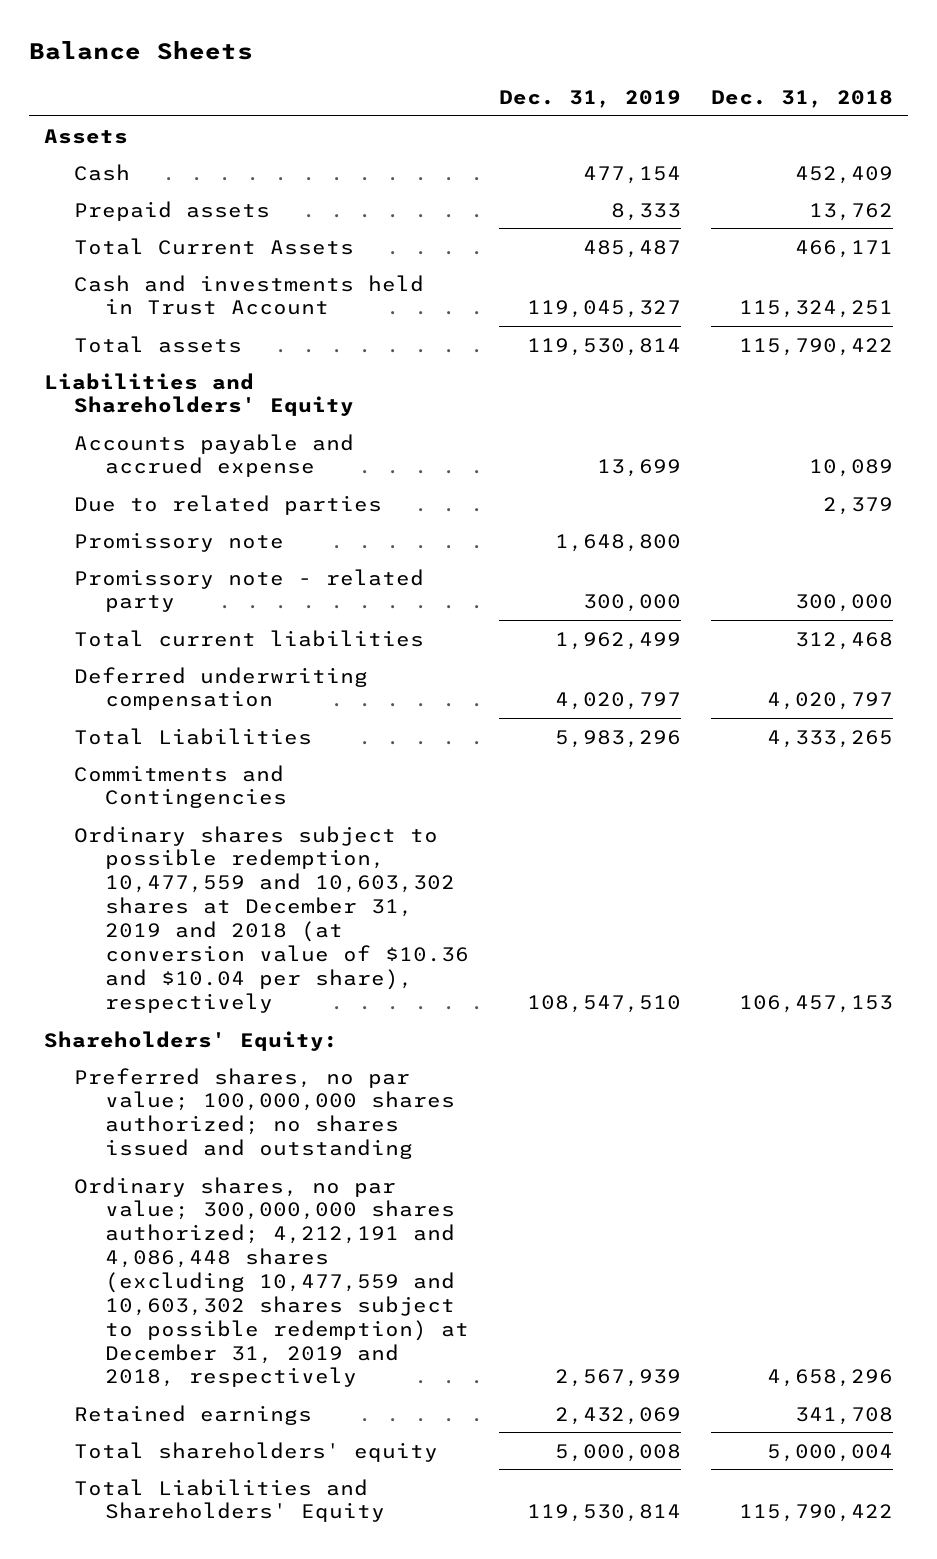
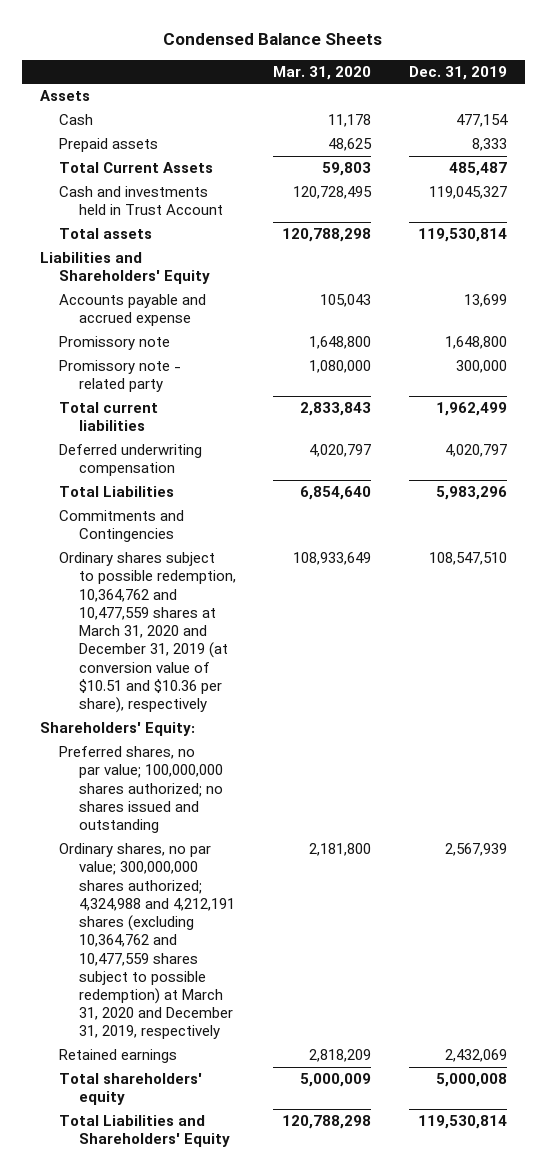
[28,40,253,60] Balance Sheets -> [163,32,383,45] Condensed Balance Sheets
[710,89,893,108] Dec. 31, 2018 -> none
none -> [273,65,372,80] Mar. 31, 2020
[74,494,383,515] Due to related parties -> none
[74,825,469,1013] Ordinary shares subject to possible redemption, 10,477,559 and 10,603,302 shares at December 31, 2019 and 2018 (at conversion value of $10.36 and $10.04 per share), respectively -> [59,552,236,713] Ordinary shares subject to possible redemption, 10,364,762 and 10,477,559 shares at March 31, 2020 and December 31, 2019 (at conversion value of $10.51 and $10.36 per share), respectively
[74,1176,469,1388] Ordinary shares, no par value; 300,000,000 shares authorized; 4,212,191 and 4,086,448 shares (excluding 10,477,559 and 10,603,302 shares subject to possible redemption) at December 31, 2019 and 2018, respectively -> [59,843,235,1040] Ordinary shares, no par value; 300,000,000 shares authorized; 4,324,988 and 4,212,191 shares (excluding 10,364,762 and 10,477,559 shares subject to possible redemption) at March 31, 2020 and December 31, 2019, respectively

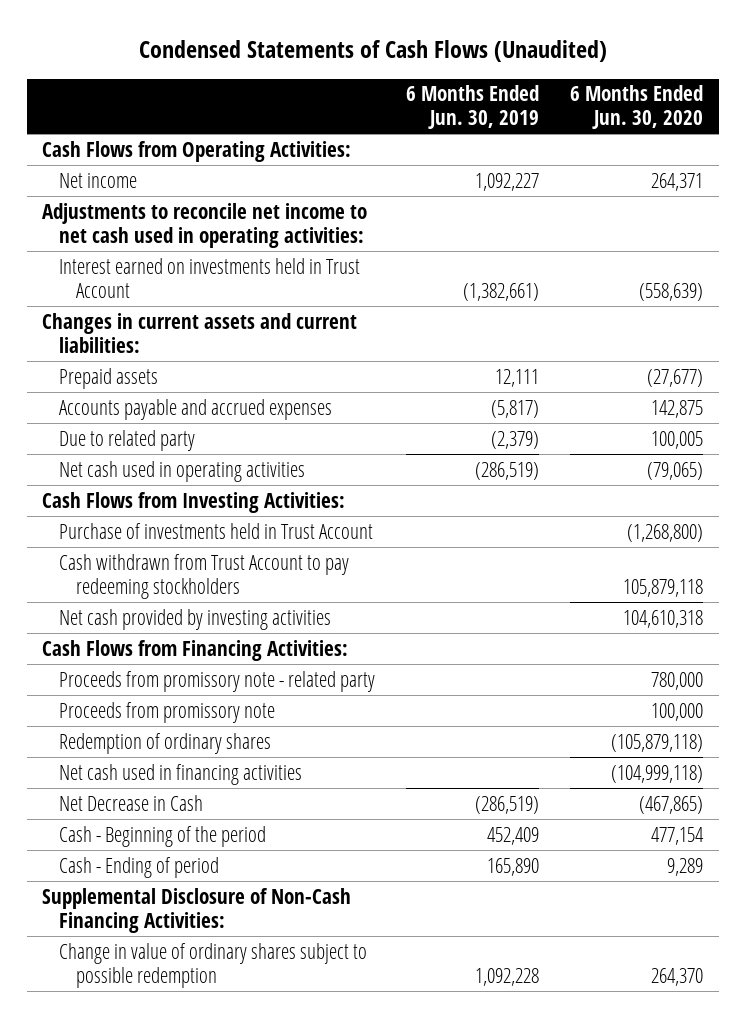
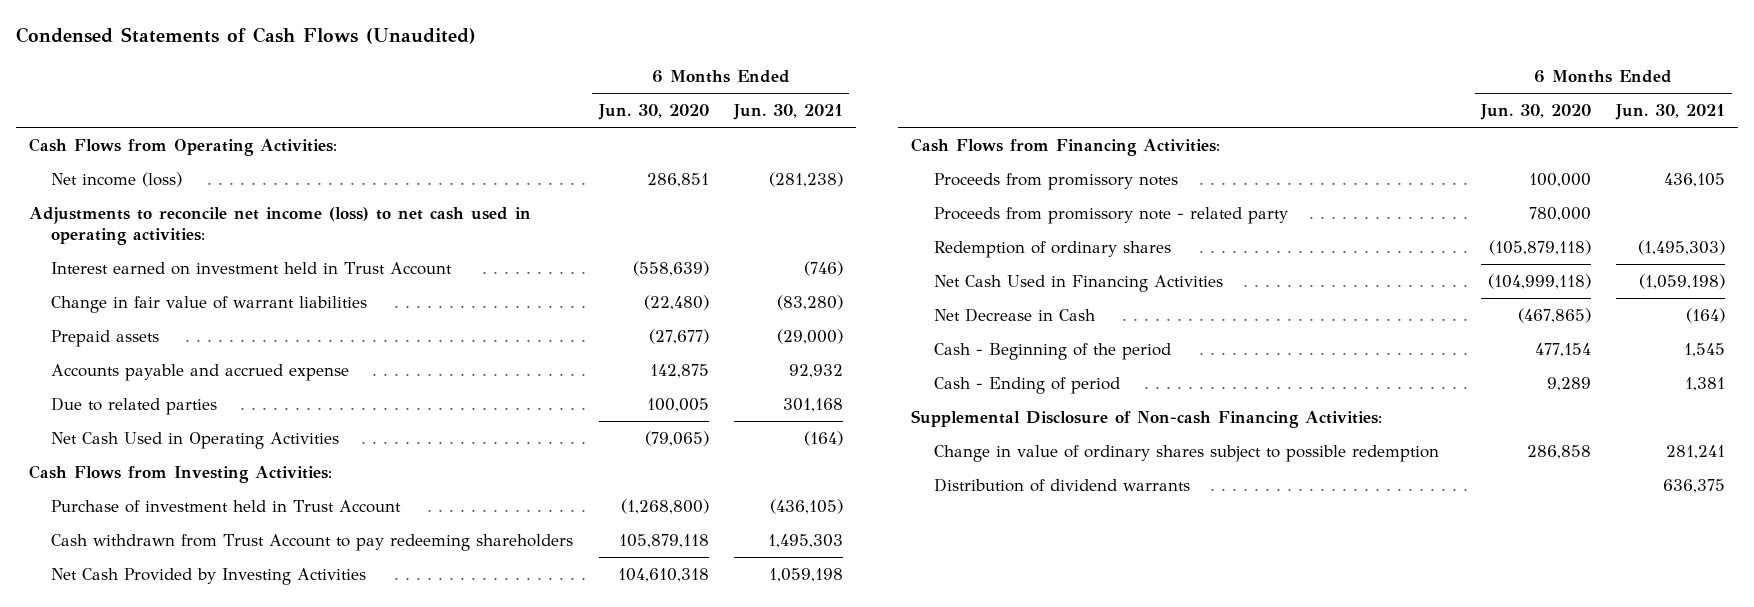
[406,85,540,130] 6 Months Ended Jun. 30, 2019 -> none
none -> [733,104,844,121] Jun. 30, 2021
[42,312,358,353] Changes in current assets and current liabilities: -> none
[59,172,138,188] Net income -> [51,171,183,187] Net income (loss)
[651,172,704,191] 264,371 -> [646,172,709,187] 286,851
[42,202,368,248] Adjustments to reconcile net income to net cash used in operating activities: -> [28,206,531,246] Adjustments to reconcile net income (loss) to net cash used in operating activities:
[59,257,361,298] Interest earned on investments held in Trust Account -> [51,261,453,275] Interest earned on investment held in Trust Account
none -> [51,295,368,313] Change in fair value of warrant liabilities
[59,398,333,420] Accounts payable and accrued expenses -> [51,363,350,381] Accounts payable and accrued expense
[59,429,196,451] Due to related party -> [51,396,218,415] Due to related parties
[59,460,306,482] Net cash used in operating activities -> [51,431,340,449] Net Cash Used in Operating Activities
[59,522,374,539] Purchase of investments held in Trust Account -> [51,499,402,513] Purchase of investment held in Trust Account
[59,553,350,599] Cash withdrawn from Trust Account to pay redeeming stockholders -> [51,533,574,551] Cash withdrawn from Trust Account to pay redeeming shareholders
[59,608,332,630] Net cash provided by investing activities -> [51,567,367,585] Net Cash Provided by Investing Activities
none -> [933,172,1178,190] Proceeds from promissory notes
[59,701,276,723] Proceeds from promissory note -> none
[59,763,303,785] Net cash used in financing activities -> [933,274,1223,292] Net Cash Used in Financing Activities
[42,887,352,933] Supplemental Disclosure of Non-Cash Financing Activities: -> [910,409,1382,428] Supplemental Disclosure of Non-cash Financing Activities:
[651,967,704,986] 264,370 -> [1527,444,1592,459] 286,858
none -> [933,477,1190,492] Distribution of dividend warrants

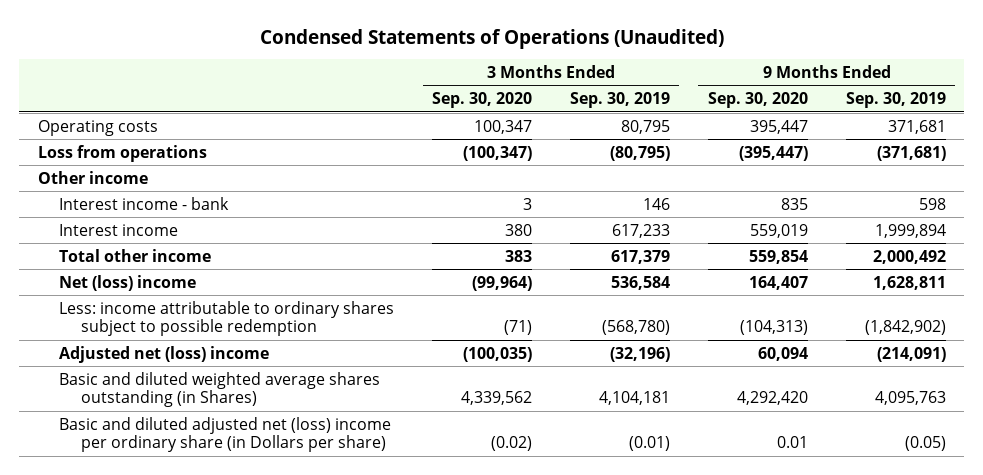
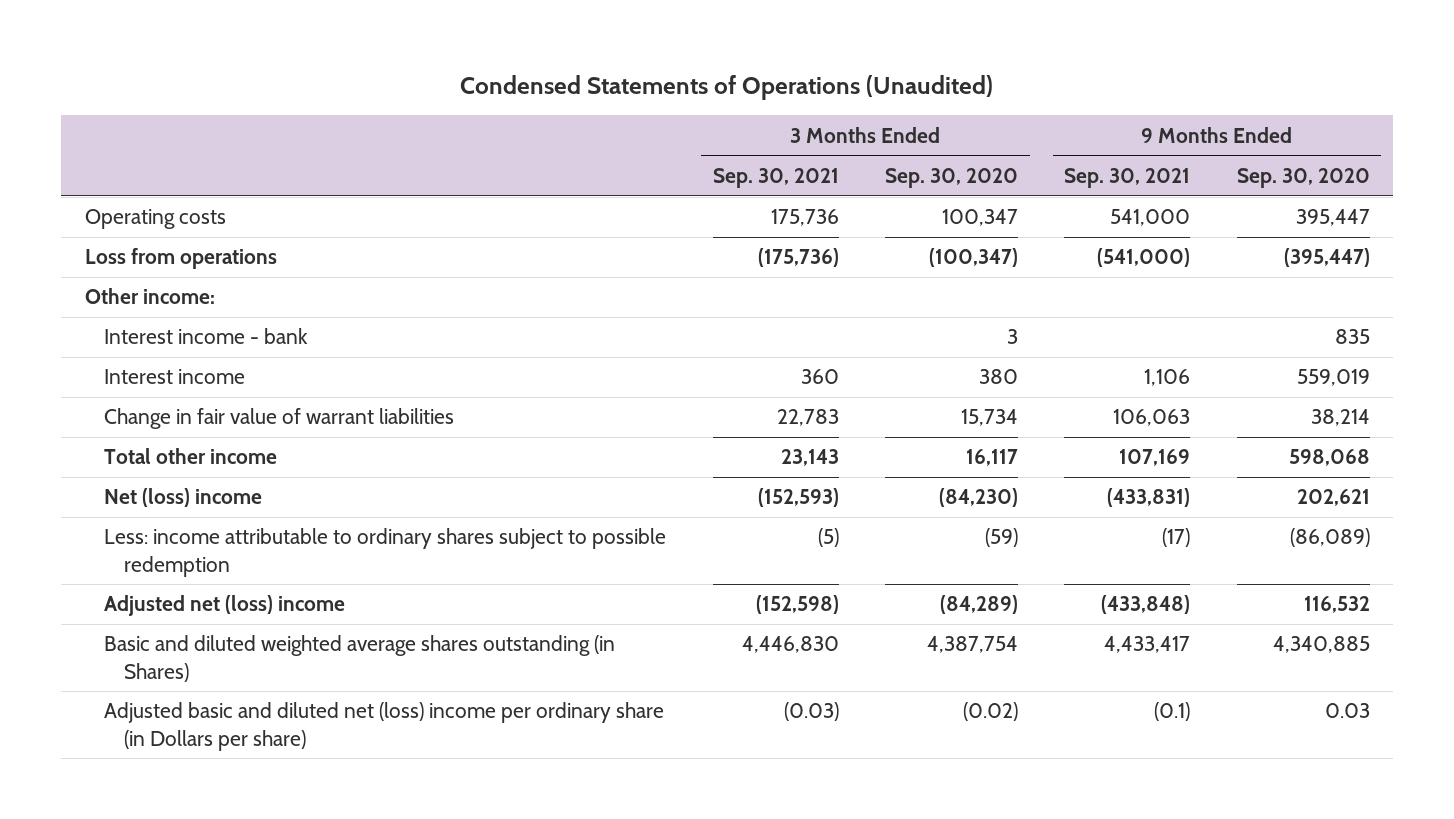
[569,92,670,109] Sep. 30, 2019 -> none
[845,92,946,109] Sep. 30, 2019 -> none
none -> [712,167,839,188] Sep. 30, 2021
none -> [1064,167,1191,188] Sep. 30, 2021
[37,170,148,184] Other income -> [84,288,215,305] Other income:
none -> [104,408,455,430] Change in fair value of warrant liabilities
[505,249,533,262] 383 -> [965,449,1018,467] 16,117
[748,249,808,264] 559,854 -> [1288,449,1370,467] 598,068
[472,275,533,291] (99,964) -> [938,488,1018,508] (84,230)
[748,275,808,290] 164,407 -> [1296,489,1370,507] 202,621
[504,320,533,336] (71) -> [984,528,1018,548] (59)
[739,320,808,336] (104,313) -> [1289,528,1370,548] (86,089)
[463,346,533,362] (100,035) -> [939,595,1018,615] (84,289)
[757,346,808,361] 60,094 -> [1303,596,1370,614] 116,532
[461,391,533,406] 4,339,562 -> [926,636,1018,654] 4,387,754
[736,391,808,406] 4,292,420 -> [1272,636,1370,654] 4,340,885
[59,416,392,453] Basic and diluted adjusted net (loss) income per ordinary share (in Dollars per share) -> [104,702,665,751] Adjusted basic and diluted net (loss) income per ordinary share (in Dollars per share)
[776,436,808,449] 0.01 -> [1324,703,1370,719] 0.03

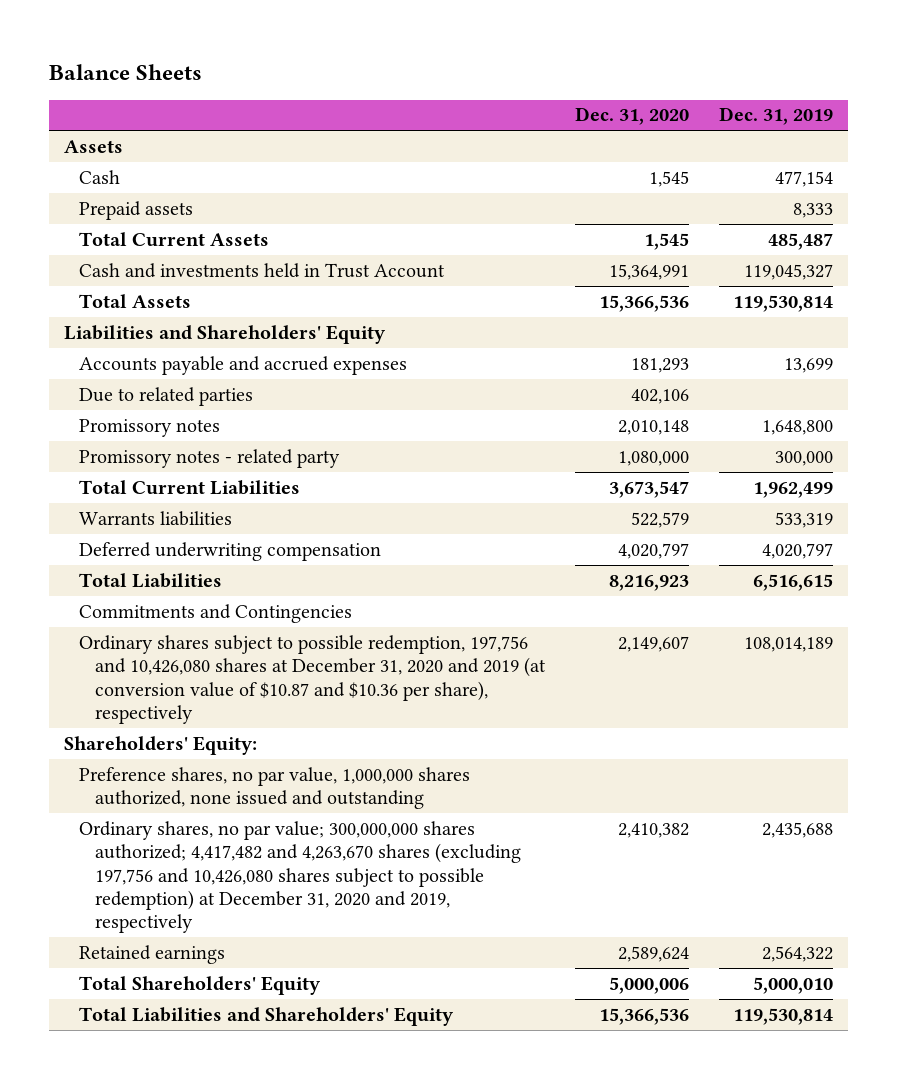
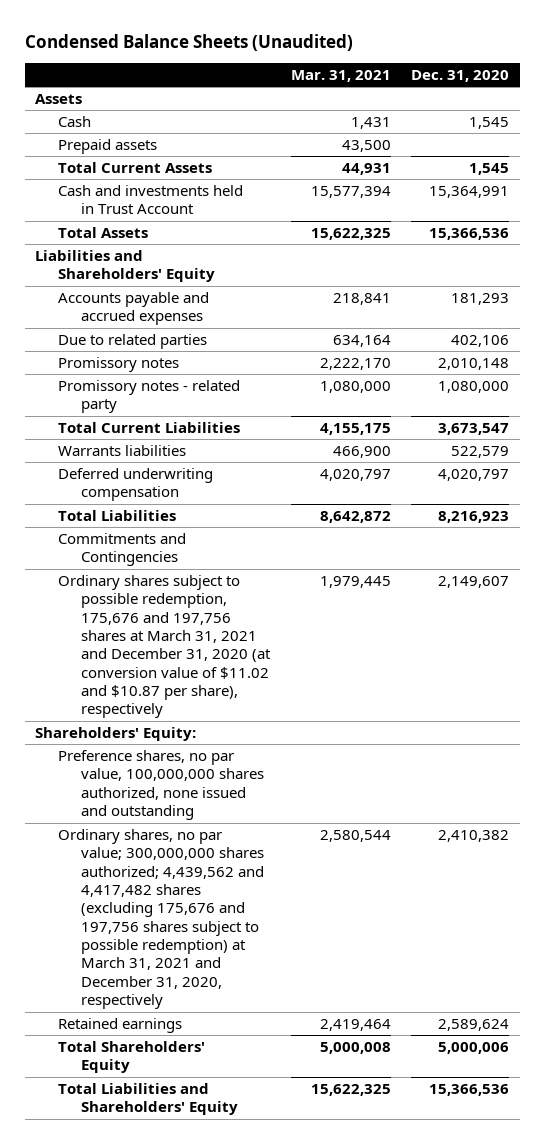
[48,63,202,80] Balance Sheets -> [24,33,353,51] Condensed Balance Sheets (Unaudited)
[718,107,833,126] Dec. 31, 2019 -> none
none -> [290,69,391,82] Mar. 31, 2021
[79,634,546,724] Ordinary shares subject to possible redemption, 197,756 and 10,426,080 shares at December 31, 2020 and 2019 (at conversion value of $10.87 and $10.36 per share), respectively -> [58,575,272,719] Ordinary shares subject to possible redemption, 175,676 and 197,756 shares at March 31, 2021 and December 31, 2020 (at conversion value of $11.02 and $10.87 per share), respectively
[79,766,471,810] Preference shares, no par value, 1,000,000 shares authorized, none issued and outstanding -> [58,750,265,821] Preference shares, no par value, 100,000,000 shares authorized, none issued and outstanding
[79,820,521,934] Ordinary shares, no par value; 300,000,000 shares authorized; 4,417,482 and 4,263,670 shares (excluding 197,756 and 10,426,080 shares subject to possible redemption) at December 31, 2020 and 2019, respectively -> [58,829,265,1010] Ordinary shares, no par value; 300,000,000 shares authorized; 4,439,562 and 4,417,482 shares (excluding 175,676 and 197,756 shares subject to possible redemption) at March 31, 2021 and December 31, 2020, respectively

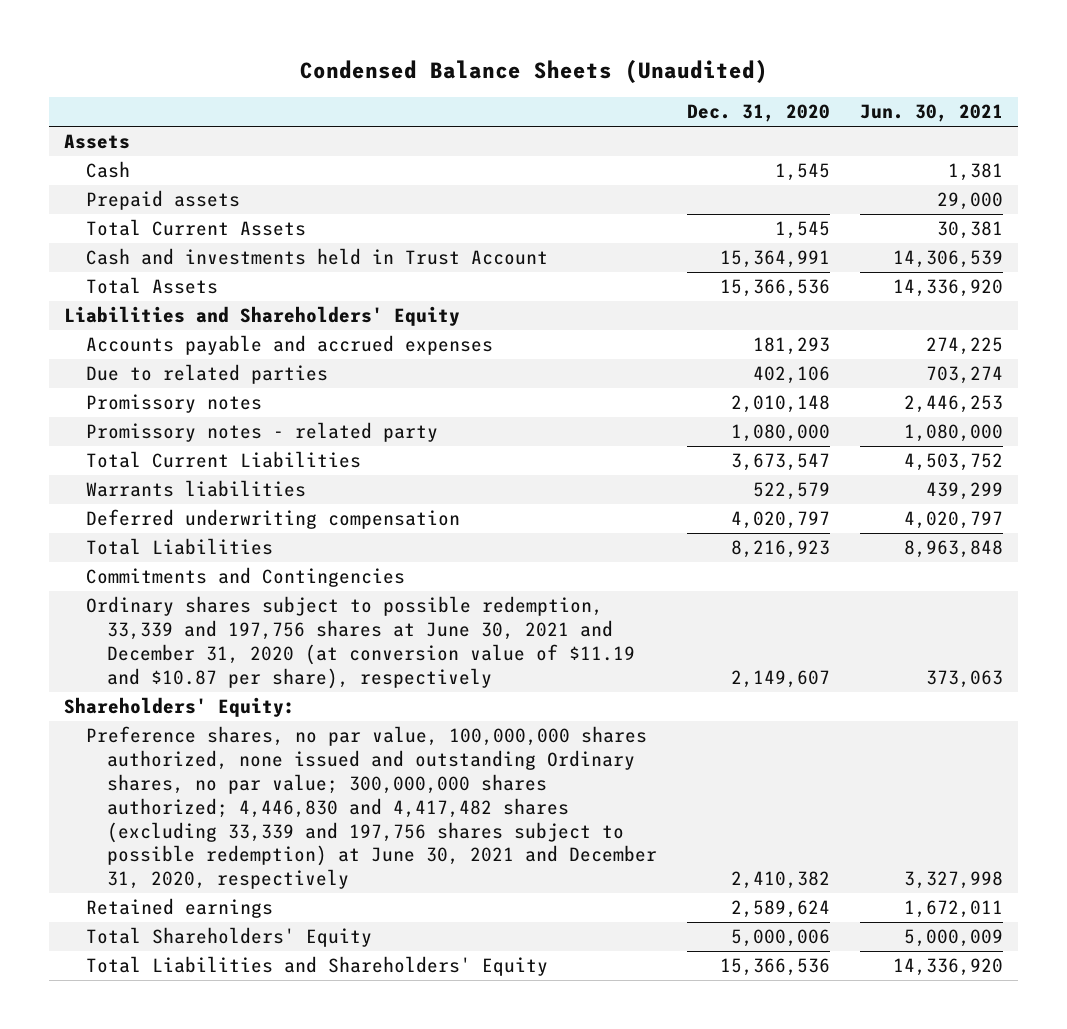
[290,69,391,82] Mar. 31, 2021 -> none
none -> [860,104,1004,123] Jun. 30, 2021
[58,575,272,719] Ordinary shares subject to possible redemption, 175,676 and 197,756 shares at March 31, 2021 and December 31, 2020 (at conversion value of $11.02 and $10.87 per share), respectively -> [85,596,636,689] Ordinary shares subject to possible redemption, 33,339 and 197,756 shares at June 30, 2021 and December 31, 2020 (at conversion value of $11.19 and $10.87 per share), respectively
[58,750,265,821] Preference shares, no par value, 100,000,000 shares authorized, none issued and outstanding -> none
[58,829,265,1010] Ordinary shares, no par value; 300,000,000 shares authorized; 4,439,562 and 4,417,482 shares (excluding 175,676 and 197,756 shares subject to possible redemption) at March 31, 2021 and December 31, 2020, respectively -> [85,726,658,890] Preference shares, no par value, 100,000,000 shares authorized, none issued and outstanding Ordinary shares, no par value; 300,000,000 shares authorized; 4,446,830 and 4,417,482 shares (excluding 33,339 and 197,756 shares subject to possible redemption) at June 30, 2021 and December 31, 2020, respectively

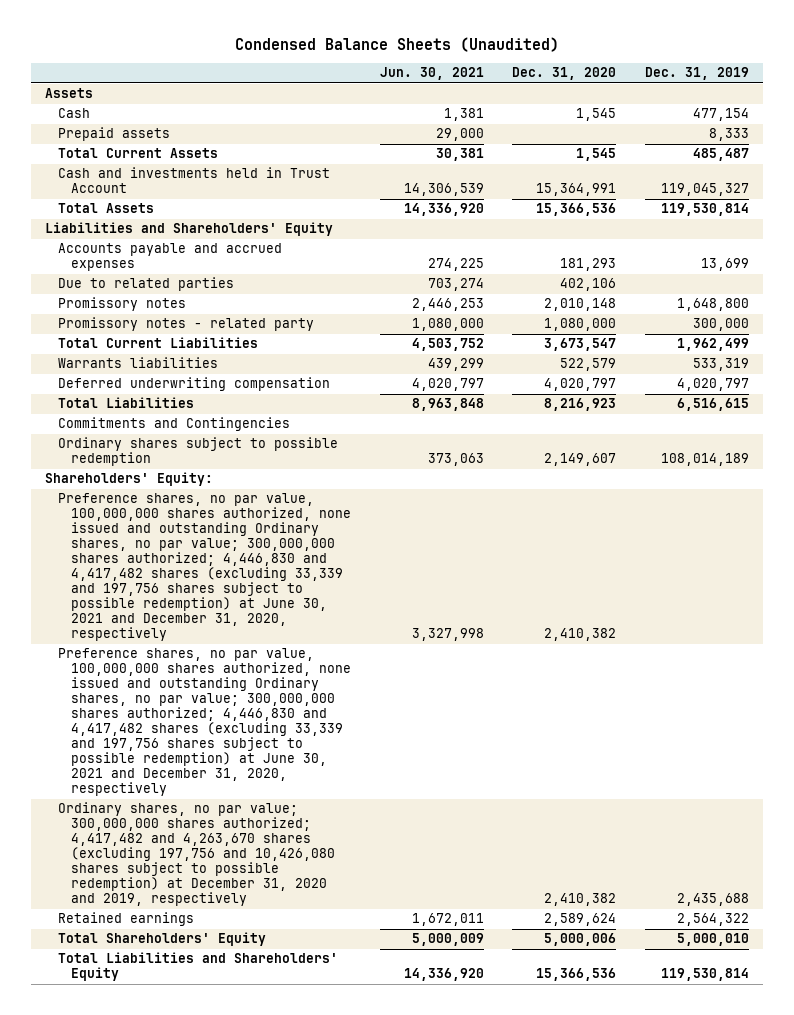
none -> [644,67,749,81] Dec. 31, 2019
[85,596,636,689] Ordinary shares subject to possible redemption, 33,339 and 197,756 shares at June 30, 2021 and December 31, 2020 (at conversion value of $11.19 and $10.87 per share), respectively -> [57,437,338,467] Ordinary shares subject to possible redemption
none -> [57,648,351,797] Preference shares, no par value, 100,000,000 shares authorized, none issued and outstanding Ordinary shares, no par value; 300,000,000 shares authorized; 4,446,830 and 4,417,482 shares (excluding 33,339 and 197,756 shares subject to possible redemption) at June 30, 2021 and December 31, 2020, respectively
none -> [57,802,335,907] Ordinary shares, no par value; 300,000,000 shares authorized; 4,417,482 and 4,263,670 shares (excluding 197,756 and 10,426,080 shares subject to possible redemption) at December 31, 2020 and 2019, respectively

